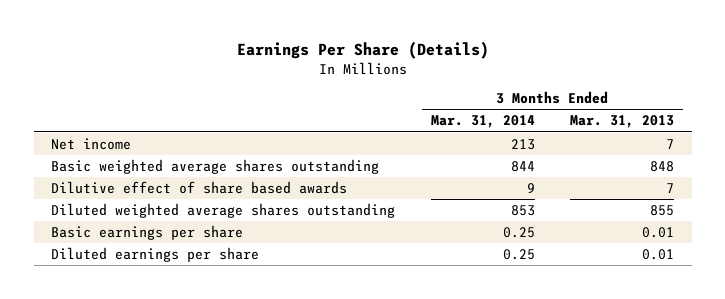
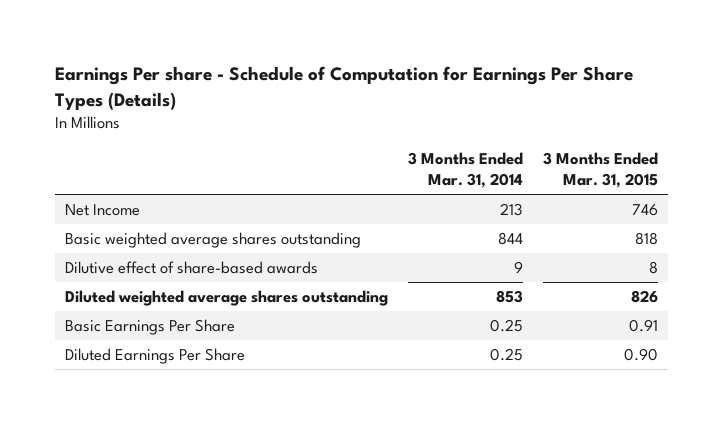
[236,41,489,60] Earnings Per Share (Details) -> [54,66,633,110] Earnings Per share - Schedule of Computation for Earnings Per Share Types (Details)
[569,115,674,129] Mar. 31, 2013 -> none
none -> [543,152,659,189] 3 Months Ended Mar. 31, 2015
[51,137,132,150] Net income -> [64,203,140,216] Net Income
[51,180,348,194] Dilutive effect of share based awards -> [64,260,318,274] Dilutive effect of share-based awards
[51,224,244,240] Basic earnings per share -> [64,318,235,335] Basic Earnings Per Share
[51,246,260,262] Diluted earnings per share -> [64,347,245,364] Diluted Earnings Per Share

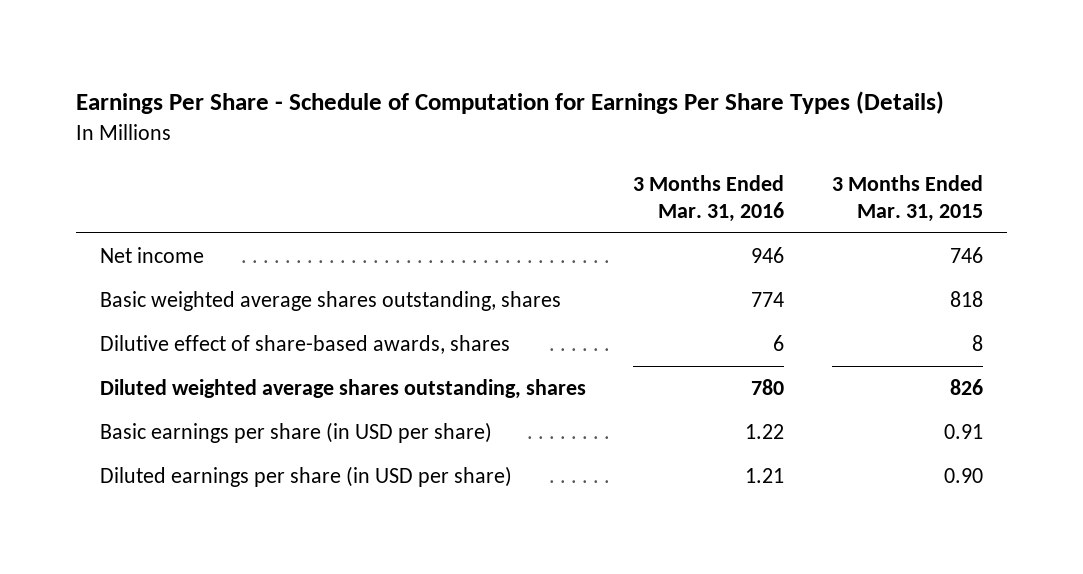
[54,66,633,110] Earnings Per share - Schedule of Computation for Earnings Per Share Types (Details) -> [76,91,945,115] Earnings Per Share - Schedule of Computation for Earnings Per Share Types (Details)
[408,152,524,189] 3 Months Ended Mar. 31, 2014 -> none
none -> [633,174,785,222] 3 Months Ended Mar. 31, 2016
[64,203,140,216] Net Income -> [99,247,204,264] Net income
[64,231,361,248] Basic weighted average shares outstanding -> [99,291,561,312] Basic weighted average shares outstanding, shares
[64,260,318,274] Dilutive effect of share-based awards -> [99,335,510,355] Dilutive effect of share-based awards, shares
[64,289,388,306] Diluted weighted average shares outstanding -> [99,379,586,400] Diluted weighted average shares outstanding, shares
[64,318,235,335] Basic Earnings Per Share -> [99,422,492,444] Basic earnings per share (in USD per share)
[64,347,245,364] Diluted Earnings Per Share -> [99,466,512,488] Diluted earnings per share (in USD per share)

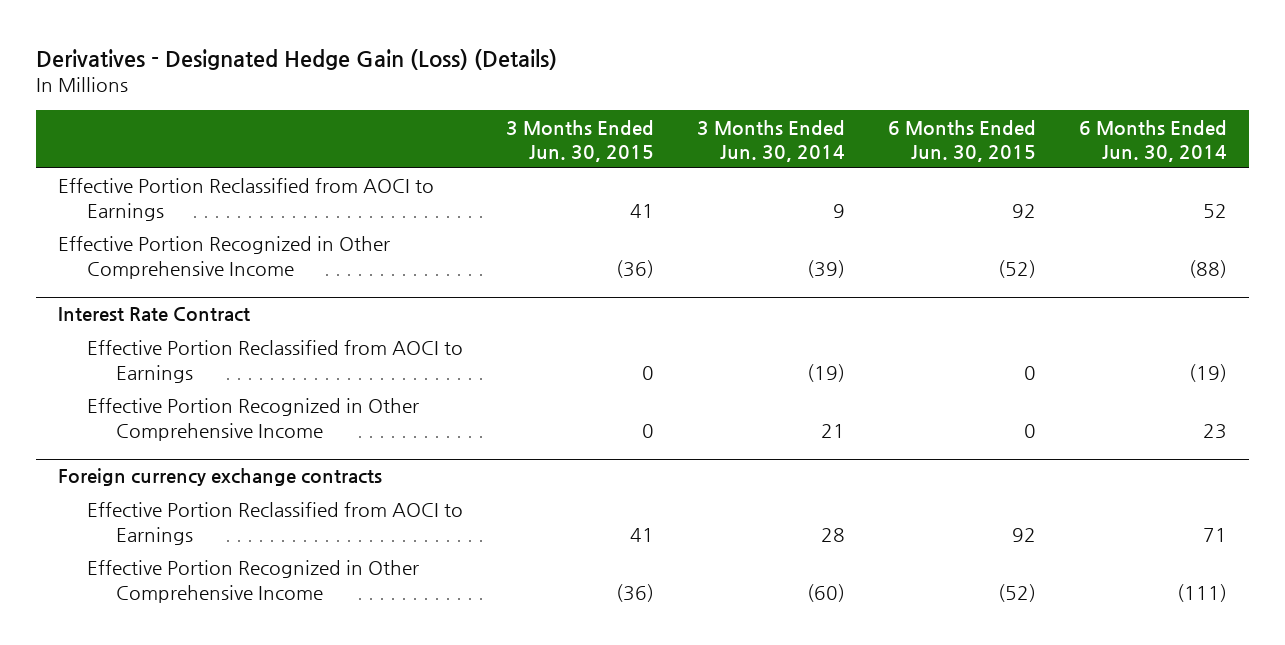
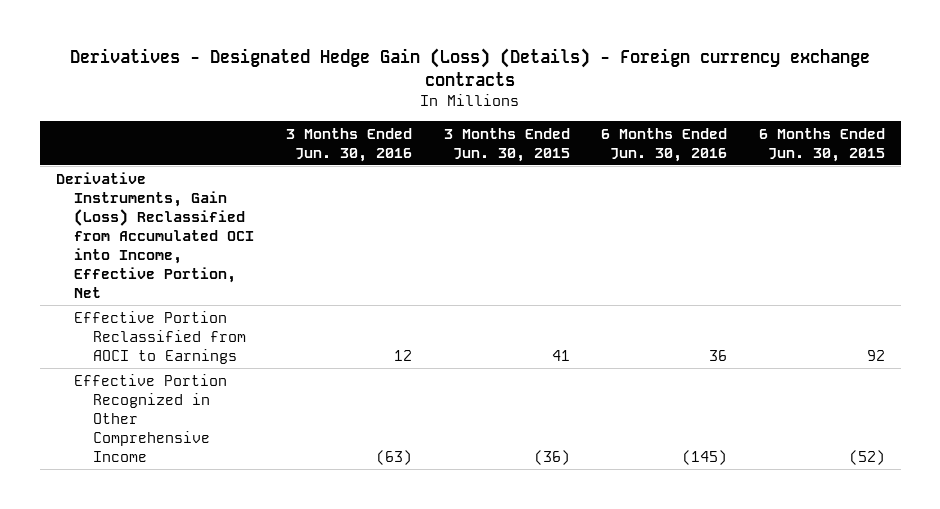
[36,48,558,70] Derivatives - Designated Hedge Gain (Loss) (Details) -> [70,47,871,86] Derivatives - Designated Hedge Gain (Loss) (Details) - Foreign currency exchange contracts
[697,119,846,162] 3 Months Ended Jun. 30, 2014 -> none
[1079,119,1228,162] 6 Months Ended Jun. 30, 2014 -> none
none -> [285,127,412,162] 3 Months Ended Jun. 30, 2016
none -> [601,127,728,162] 6 Months Ended Jun. 30, 2016
[57,178,434,221] Effective Portion Reclassified from AOCI to Earnings -> none
[57,236,390,279] Effective Portion Recognized in Other Comprehensive Income -> none
[57,307,250,323] Interest Rate Contract -> none
[86,340,463,383] Effective Portion Reclassified from AOCI to Earnings -> none
[86,398,419,441] Effective Portion Recognized in Other Comprehensive Income -> none
[57,468,382,487] Foreign currency exchange contracts -> none
none -> [55,171,255,298] Derivative Instruments, Gain (Loss) Reclassified from Accumulated OCI into Income, Effective Portion, Net

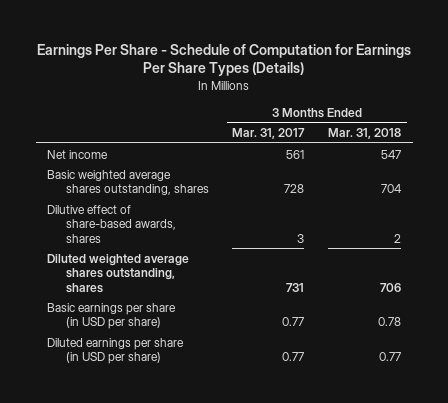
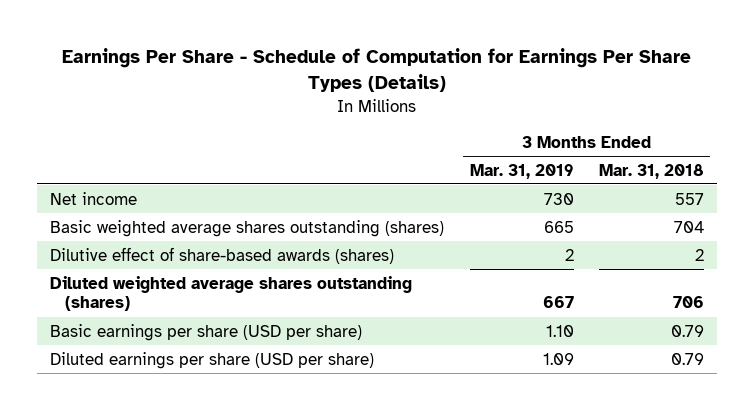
[232,128,306,140] Mar. 31, 2017 -> none
none -> [469,163,574,179] Mar. 31, 2019
[380,149,401,159] 547 -> [674,192,704,205] 557
[47,169,209,196] Basic weighted average shares outstanding, shares -> [50,219,445,237] Basic weighted average shares outstanding (shares)
[47,204,176,243] Dilutive effect of share-based awards, shares -> [50,246,395,264] Dilutive effect of share-based awards (shares)
[47,253,190,293] Diluted weighted average shares outstanding, shares -> [50,275,413,312] Diluted weighted average shares outstanding (shares)
[47,302,177,330] Basic earnings per share (in USD per share) -> [50,323,363,341] Basic earnings per share (USD per share)
[377,317,401,327] 0.78 -> [670,324,704,337] 0.79
[47,337,185,365] Diluted earnings per share (in USD per share) -> [50,351,375,369] Diluted earnings per share (USD per share)
[378,352,401,362] 0.77 -> [670,352,704,365] 0.79

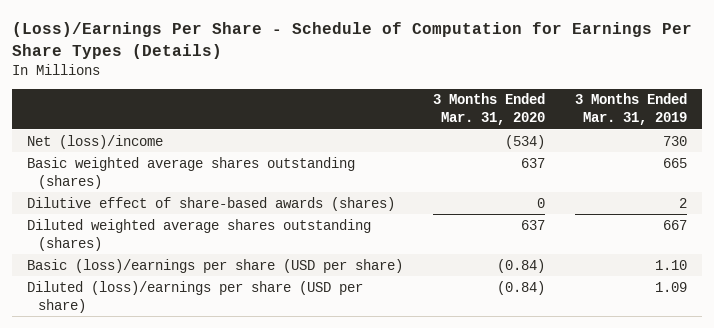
[62,48,692,93] Earnings Per Share - Schedule of Computation for Earnings Per Share Types (Details) -> [12,21,693,59] (Loss)/Earnings Per Share - Schedule of Computation for Earnings Per Share Types (Details)
[598,163,704,179] Mar. 31, 2018 -> none
none -> [433,93,546,126] 3 Months Ended Mar. 31, 2020
[50,191,138,205] Net income -> [27,134,164,149] Net (loss)/income
[50,323,363,341] Basic earnings per share (USD per share) -> [27,258,404,273] Basic (loss)/earnings per share (USD per share)
[50,351,375,369] Diluted earnings per share (USD per share) -> [27,280,364,313] Diluted (loss)/earnings per share (USD per share)

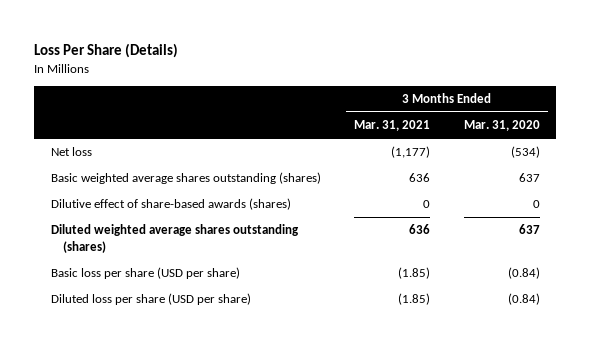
[12,21,693,59] (Loss)/Earnings Per Share - Schedule of Computation for Earnings Per Share Types (Details) -> [34,42,179,58] Loss Per Share (Details)
[575,93,688,126] 3 Months Ended Mar. 31, 2019 -> none
none -> [354,120,431,132] Mar. 31, 2021
[27,134,164,149] Net (loss)/income -> [50,147,92,157] Net loss
[27,258,404,273] Basic (loss)/earnings per share (USD per share) -> [50,267,240,280] Basic loss per share (USD per share)
[27,280,364,313] Diluted (loss)/earnings per share (USD per share) -> [50,293,251,306] Diluted loss per share (USD per share)

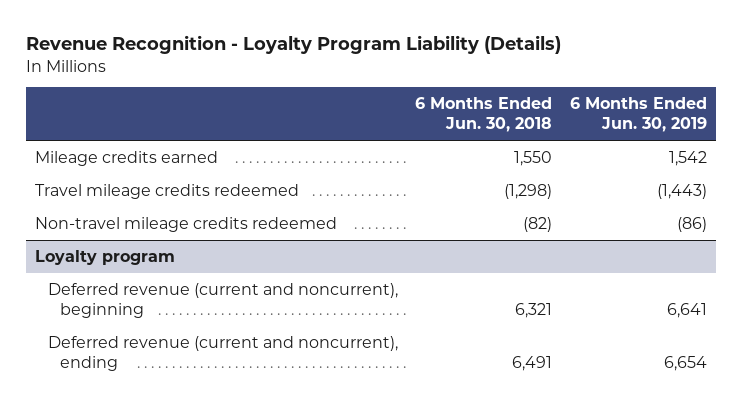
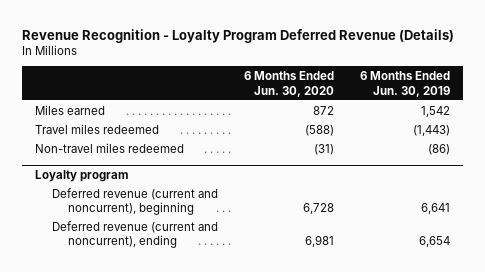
[25,35,561,55] Revenue Recognition - Loyalty Program Liability (Details) -> [22,28,455,43] Revenue Recognition - Loyalty Program Deferred Revenue (Details)
[415,97,553,133] 6 Months Ended Jun. 30, 2018 -> none
none -> [243,70,334,97] 6 Months Ended Jun. 30, 2020
[34,150,218,166] Mileage credits earned -> [35,104,106,115] Miles earned
[34,183,299,199] Travel mileage credits redeemed -> [35,123,160,134] Travel miles redeemed
[34,216,337,232] Non-travel mileage credits redeemed -> [35,142,185,153] Non-travel miles redeemed

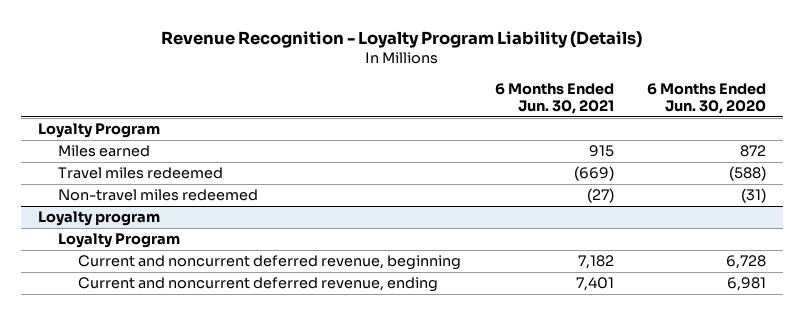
[22,28,455,43] Revenue Recognition - Loyalty Program Deferred Revenue (Details) -> [161,30,643,48] Revenue Recognition - Loyalty Program Liability (Details)
[360,70,451,97] 6 Months Ended Jun. 30, 2019 -> none
none -> [494,83,614,114] 6 Months Ended Jun. 30, 2021
none -> [37,123,160,139] Loyalty Program
none -> [58,233,181,249] Loyalty Program
[51,187,218,216] Deferred revenue (current and noncurrent), beginning -> [78,255,462,271] Current and noncurrent deferred revenue, beginning
[51,220,218,249] Deferred revenue (current and noncurrent), ending -> [78,277,439,293] Current and noncurrent deferred revenue, ending

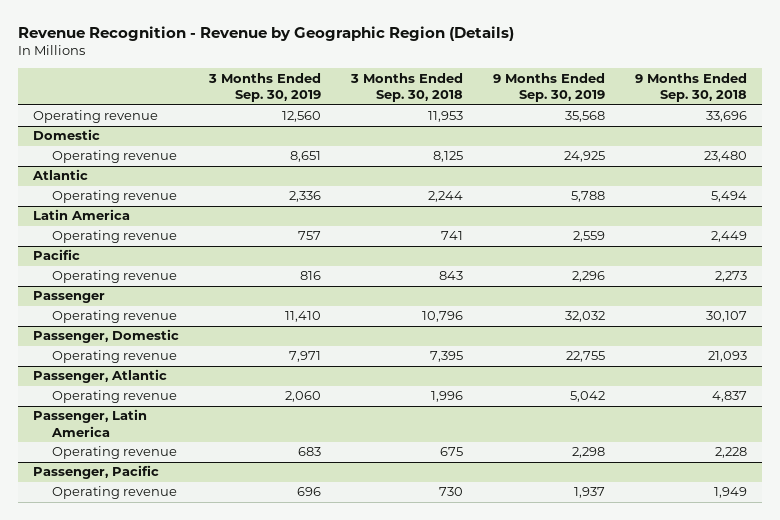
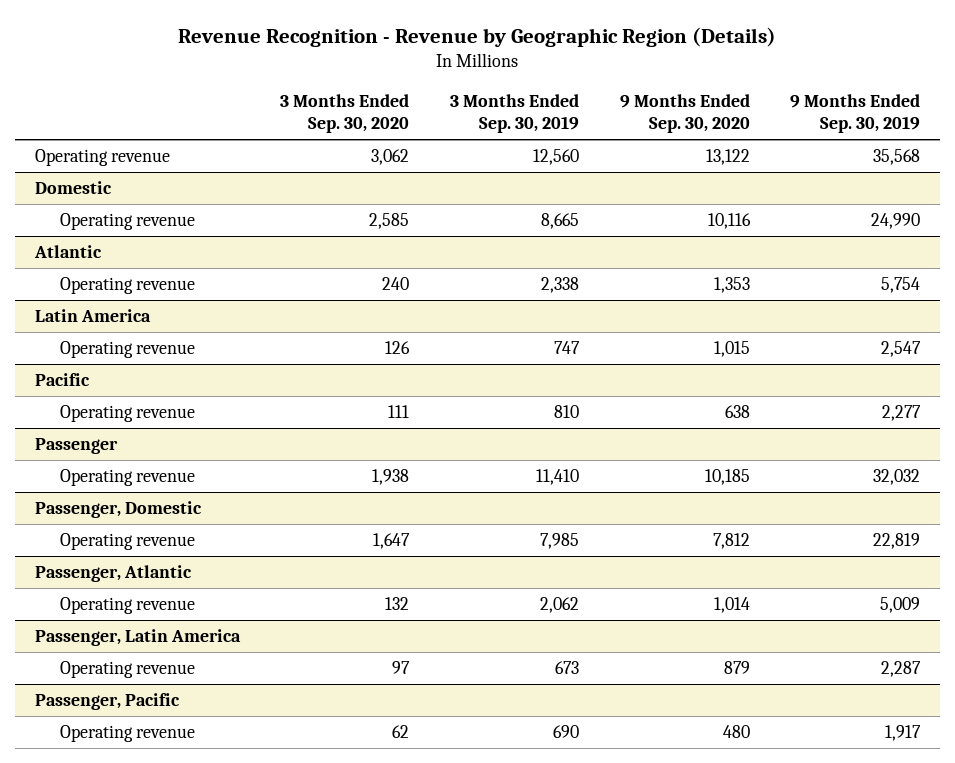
[349,72,463,103] 3 Months Ended Sep. 30, 2018 -> none
[635,72,748,103] 9 Months Ended Sep. 30, 2018 -> none
none -> [280,94,410,134] 3 Months Ended Sep. 30, 2020
none -> [619,94,750,134] 9 Months Ended Sep. 30, 2020
[289,151,321,163] 8,651 -> [540,213,579,230] 8,665
[564,151,606,163] 24,925 -> [871,213,921,230] 24,990
[288,191,321,203] 2,336 -> [540,277,579,294] 2,338
[571,191,606,203] 5,788 -> [881,277,921,294] 5,754
[297,231,321,241] 757 -> [553,341,580,355] 747
[573,231,606,243] 2,559 -> [881,341,922,358] 2,547
[299,271,321,281] 816 -> [553,405,579,419] 810
[572,271,606,283] 2,296 -> [882,405,922,422] 2,277
[288,351,321,363] 7,971 -> [539,533,579,550] 7,985
[566,351,606,363] 22,755 -> [873,533,921,550] 22,819
[284,391,321,403] 2,060 -> [539,597,579,614] 2,062
[570,391,606,403] 5,042 -> [880,597,921,614] 5,009
[297,447,321,457] 683 -> [554,661,579,675] 673
[572,447,606,459] 2,298 -> [881,661,922,678] 2,287
[296,487,321,497] 696 -> [552,725,579,739] 690
[574,487,606,499] 1,937 -> [885,725,922,742] 1,917

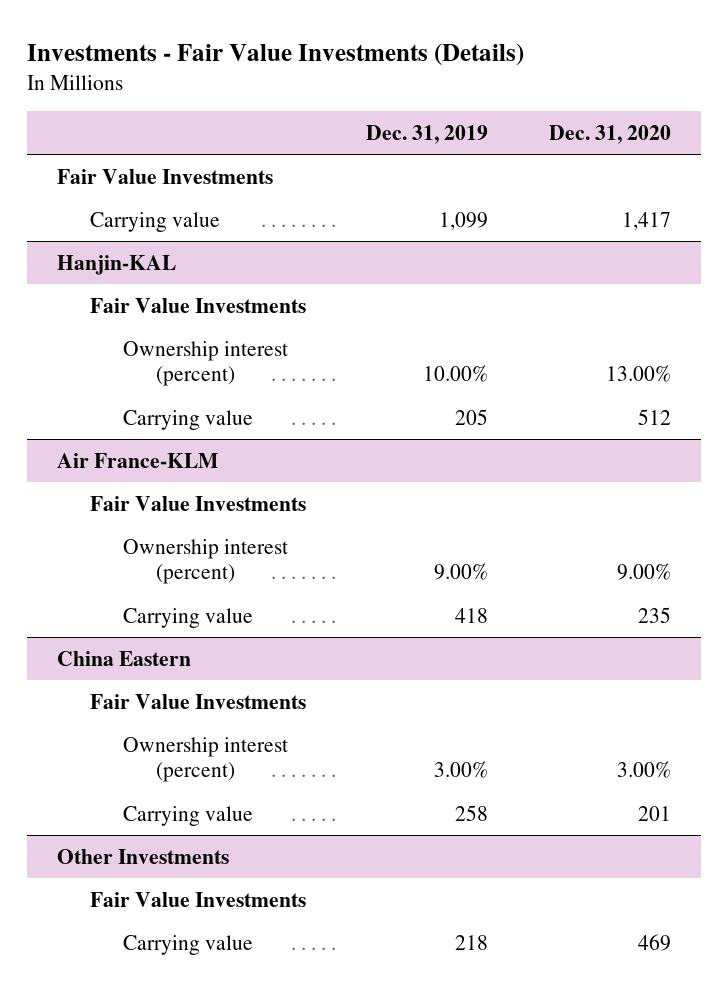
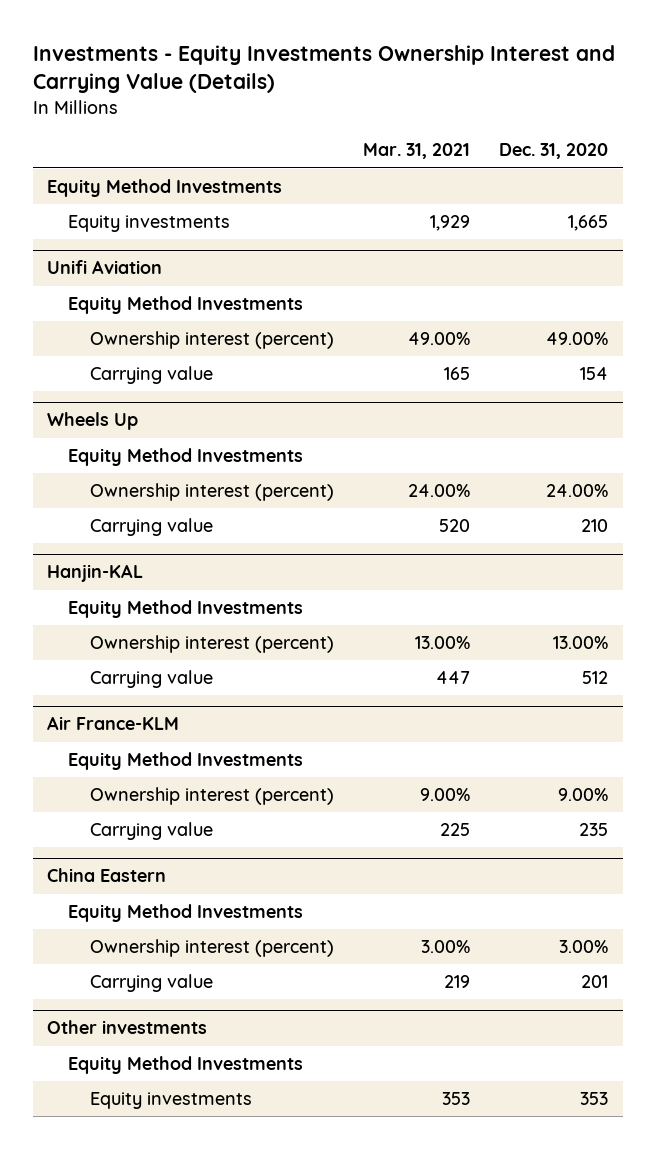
[27,42,525,66] Investments - Fair Value Investments (Details) -> [32,44,615,94] Investments - Equity Investments Ownership Interest and Carrying Value (Details)
[366,124,489,144] Dec. 31, 2019 -> none
none -> [362,143,470,160] Mar. 31, 2021
[57,168,274,184] Fair Value Investments -> none
none -> [47,179,283,198] Equity Method Investments
none -> [68,215,231,233] Equity investments
none -> [47,260,163,275] Unifi Aviation
none -> [68,296,304,315] Equity Method Investments
none -> [89,331,334,350] Ownership interest (percent)
[621,211,671,230] 1,417 -> [580,367,609,381] 154
none -> [47,412,139,431] Wheels Up
none -> [68,448,304,467] Equity Method Investments
none -> [89,483,334,502] Ownership interest (percent)
none -> [89,518,213,537] Carrying value
[90,297,307,313] Fair Value Investments -> none
none -> [68,600,304,619] Equity Method Investments
[90,495,307,511] Fair Value Investments -> none
none -> [68,752,304,771] Equity Method Investments
[90,693,307,709] Fair Value Investments -> none
none -> [68,904,304,923] Equity Method Investments
[90,891,307,907] Fair Value Investments -> none
[123,934,254,955] Carrying value -> none
[57,848,230,864] Other Investments -> [47,1020,208,1035] Other investments
none -> [68,1056,304,1075] Equity Method Investments
none -> [89,1092,252,1110] Equity investments

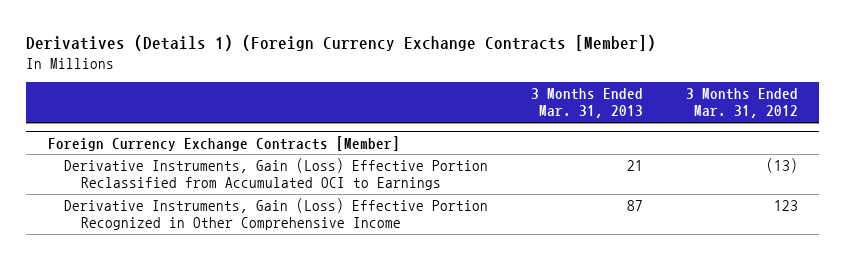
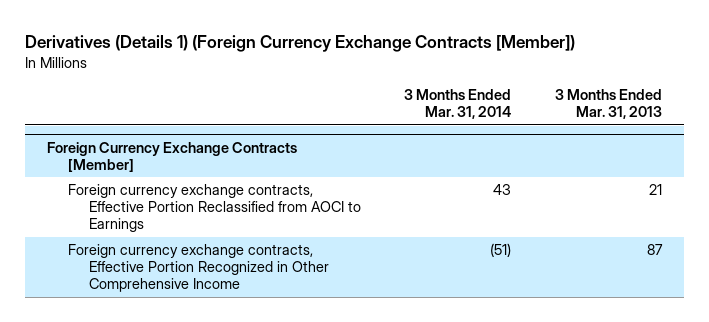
[685,87,798,119] 3 Months Ended Mar. 31, 2012 -> none
none -> [404,89,512,120] 3 Months Ended Mar. 31, 2014
[64,157,489,191] Derivative Instruments, Gain (Loss) Effective Portion Reclassified from Accumulated OCI to Earnings -> [67,184,361,233] Foreign currency exchange contracts, Effective Portion Reclassified from AOCI to Earnings
[64,197,489,231] Derivative Instruments, Gain (Loss) Effective Portion Recognized in Other Comprehensive Income -> [67,244,329,293] Foreign currency exchange contracts, Effective Portion Recognized in Other Comprehensive Income

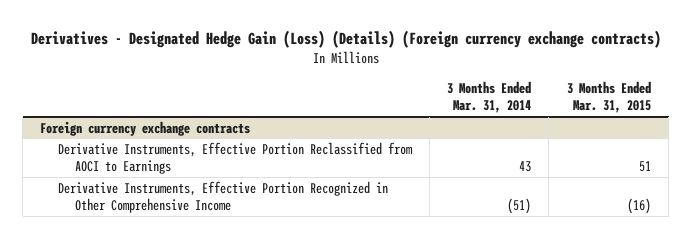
[25,34,576,52] Derivatives (Details 1) (Foreign Currency Exchange Contracts [Member]) -> [30,30,661,49] Derivatives - Designated Hedge Gain (Loss) (Details) (Foreign currency exchange contracts)
[554,89,662,120] 3 Months Ended Mar. 31, 2013 -> none
none -> [566,81,651,114] 3 Months Ended Mar. 31, 2015
[47,141,298,172] Foreign Currency Exchange Contracts [Member] -> [40,120,251,136] Foreign currency exchange contracts
[67,184,361,233] Foreign currency exchange contracts, Effective Portion Reclassified from AOCI to Earnings -> [57,141,413,174] Derivative Instruments, Effective Portion Reclassified from AOCI to Earnings
[67,244,329,293] Foreign currency exchange contracts, Effective Portion Recognized in Other Comprehensive Income -> [57,180,388,213] Derivative Instruments, Effective Portion Recognized in Other Comprehensive Income

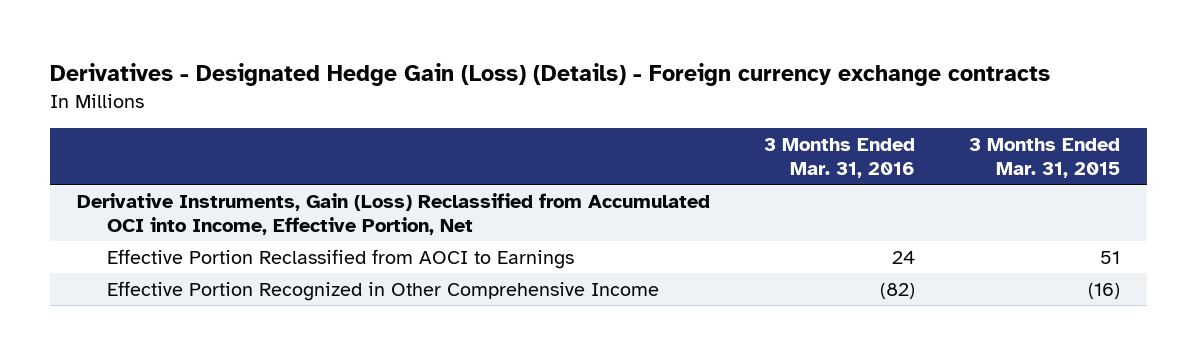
[30,30,661,49] Derivatives - Designated Hedge Gain (Loss) (Details) (Foreign currency exchange contracts) -> [49,62,1050,86] Derivatives - Designated Hedge Gain (Loss) (Details) - Foreign currency exchange contracts
[447,81,532,114] 3 Months Ended Mar. 31, 2014 -> none
none -> [763,138,915,179] 3 Months Ended Mar. 31, 2016
[40,120,251,136] Foreign currency exchange contracts -> none
none -> [76,192,710,235] Derivative Instruments, Gain (Loss) Reclassified from Accumulated OCI into Income, Effective Portion, Net
[57,141,413,174] Derivative Instruments, Effective Portion Reclassified from AOCI to Earnings -> [106,248,574,269] Effective Portion Reclassified from AOCI to Earnings
[57,180,388,213] Derivative Instruments, Effective Portion Recognized in Other Comprehensive Income -> [106,280,659,301] Effective Portion Recognized in Other Comprehensive Income

